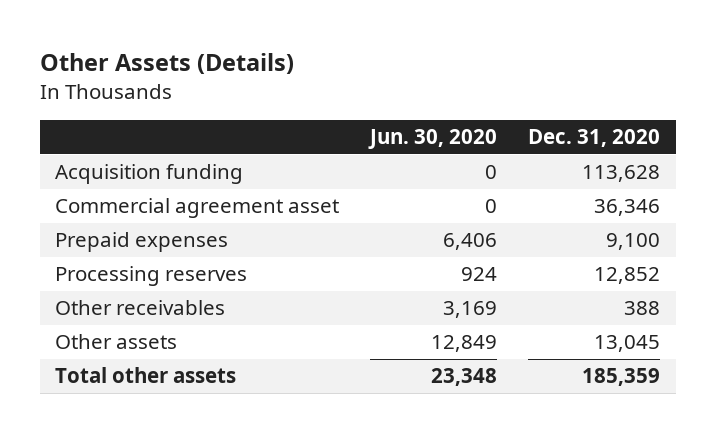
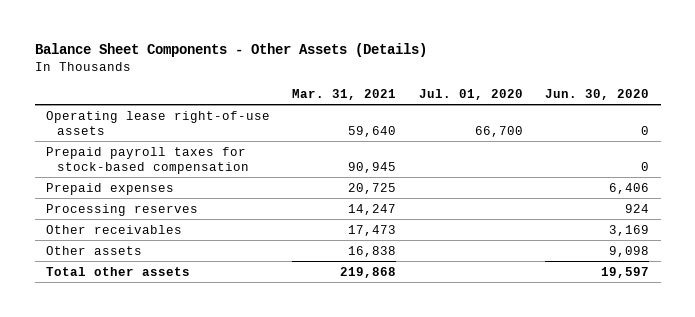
[39,53,294,75] Other Assets (Details) -> [34,42,427,57] Balance Sheet Components - Other Assets (Details)
[528,129,661,148] Dec. 31, 2020 -> none
none -> [292,88,397,100] Mar. 31, 2021
none -> [418,88,523,100] Jul. 01, 2020
[55,164,244,185] Acquisition funding -> none
[55,198,340,219] Commercial agreement asset -> none
none -> [45,110,270,135] Operating lease right-of-use assets
none -> [45,146,250,174] Prepaid payroll taxes for stock-based compensation
[431,335,498,353] 12,849 -> [609,245,650,257] 9,098
[431,368,498,387] 23,348 -> [601,266,650,278] 19,597

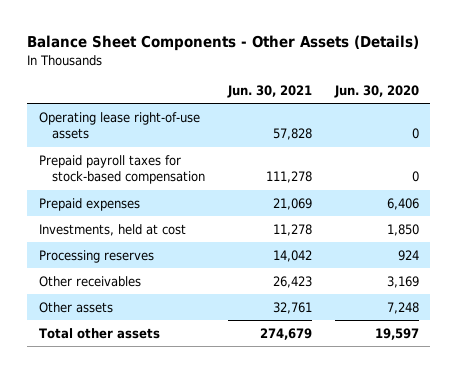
[292,88,397,100] Mar. 31, 2021 -> none
[418,88,523,100] Jul. 01, 2020 -> none
none -> [227,85,313,99] Jun. 30, 2021
none -> [38,223,186,236] Investments, held at cost
[609,245,650,257] 9,098 -> [386,301,419,314] 7,248

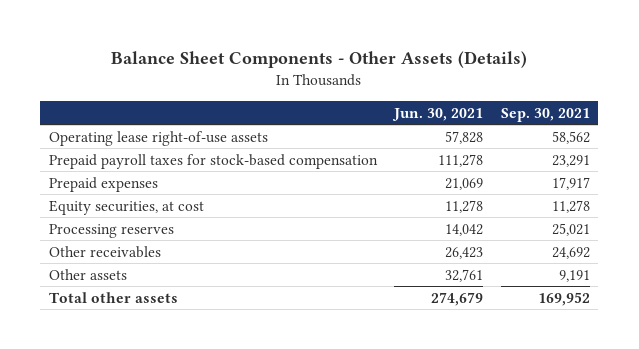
[333,85,419,99] Jun. 30, 2020 -> none
none -> [500,107,590,122] Sep. 30, 2021
[38,223,186,236] Investments, held at cost -> [49,199,205,215] Equity securities, at cost

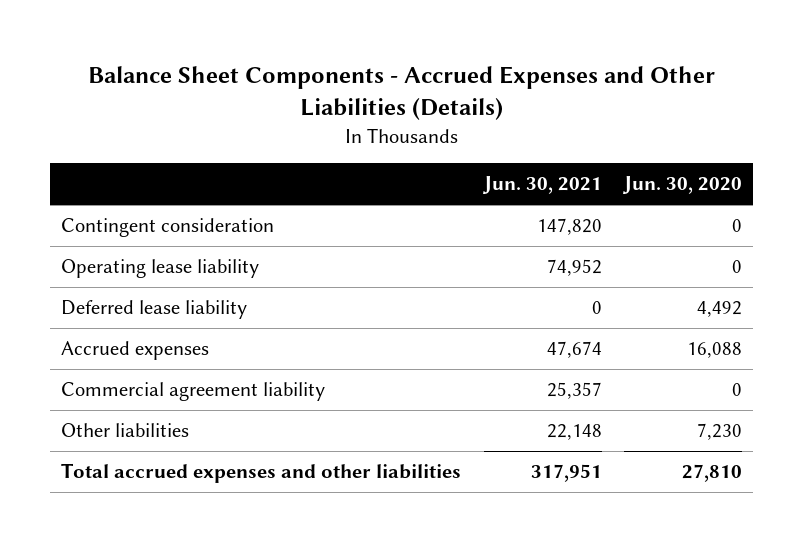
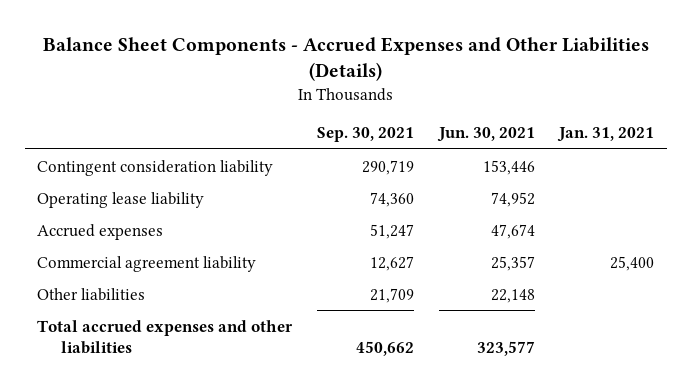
[621,176,742,195] Jun. 30, 2020 -> none
none -> [316,127,414,143] Sep. 30, 2021
none -> [557,127,655,143] Jan. 31, 2021
[61,218,275,238] Contingent consideration -> [37,159,274,176] Contingent consideration liability
[536,218,602,236] 147,820 -> [482,159,535,175] 153,446
[61,300,248,320] Deferred lease liability -> none
[530,464,602,483] 317,951 -> [476,340,535,356] 323,577

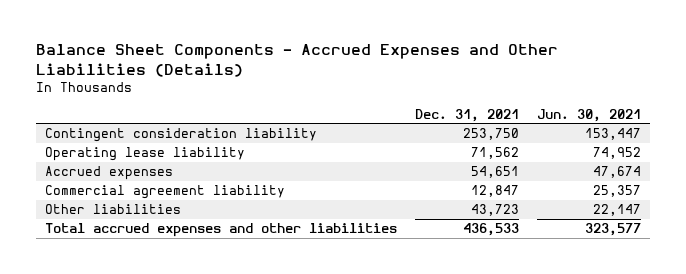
[316,127,414,143] Sep. 30, 2021 -> none
[557,127,655,143] Jan. 31, 2021 -> none
none -> [414,108,519,122] Dec. 31, 2021
[482,159,535,175] 153,446 -> [584,128,641,141] 153,447
[490,288,535,303] 22,148 -> [592,204,641,217] 22,147

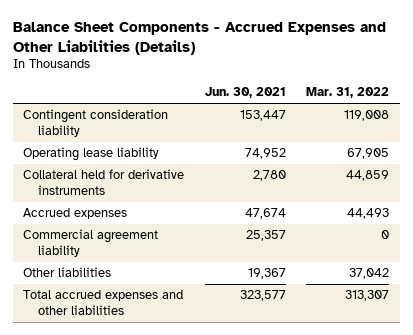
[414,108,519,122] Dec. 31, 2021 -> none
none -> [306,87,390,99] Mar. 31, 2022
none -> [23,169,185,195] Collateral held for derivative instruments
[592,204,641,217] 22,147 -> [247,268,286,280] 19,367

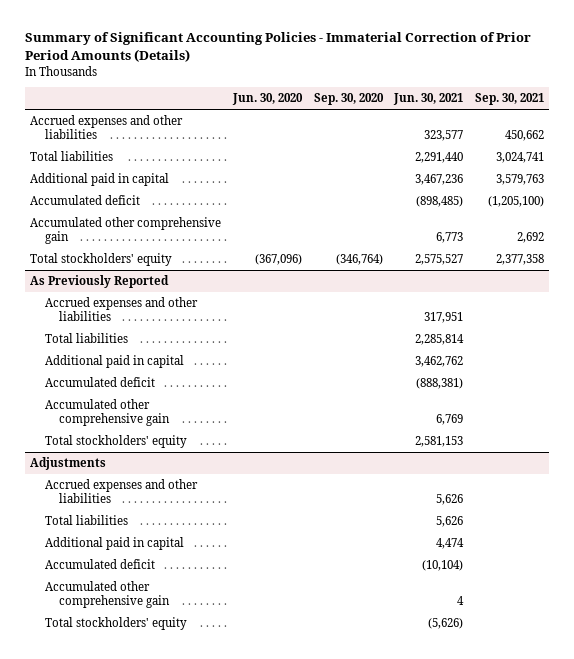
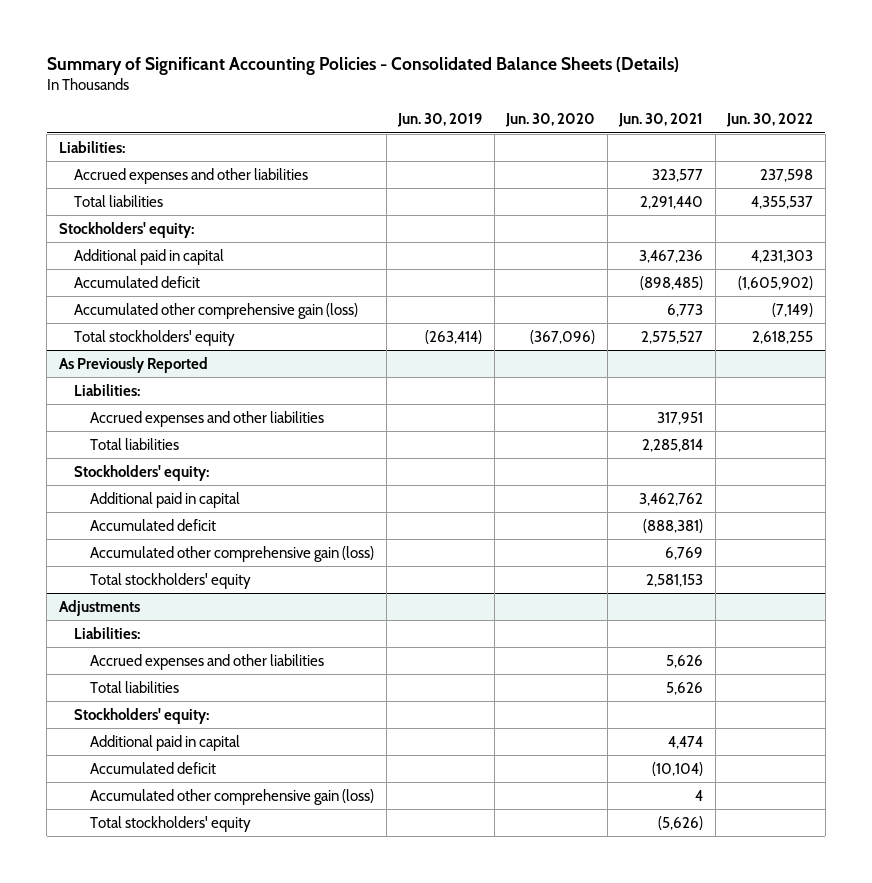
[24,32,531,63] Summary of Significant Accounting Policies - Immaterial Correction of Prior Period Amounts (Details) -> [46,56,679,75] Summary of Significant Accounting Policies - Consolidated Balance Sheets (Details)
[313,93,384,106] Sep. 30, 2020 -> none
[474,93,544,106] Sep. 30, 2021 -> none
none -> [397,113,483,128] Jun. 30, 2019
none -> [726,113,814,128] Jun. 30, 2022
none -> [58,140,125,153] Liabilities:
none -> [58,221,194,238] Stockholders' equity:
[30,217,222,244] Accumulated other comprehensive gain -> [74,302,359,319] Accumulated other comprehensive gain (loss)
none -> [74,383,141,396] Liabilities:
none -> [74,464,210,481] Stockholders' equity:
[44,399,170,426] Accumulated other comprehensive gain -> [90,545,375,562] Accumulated other comprehensive gain (loss)
none -> [74,626,141,639] Liabilities:
none -> [74,707,210,724] Stockholders' equity:
[44,581,170,608] Accumulated other comprehensive gain -> [90,788,375,805] Accumulated other comprehensive gain (loss)

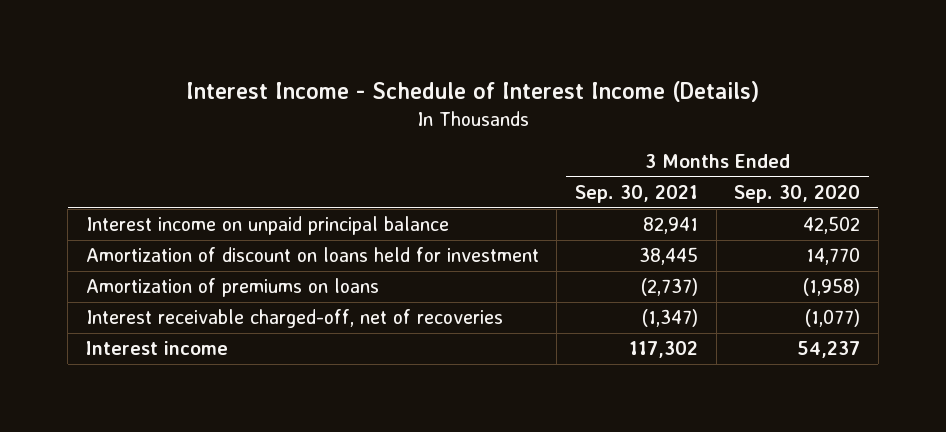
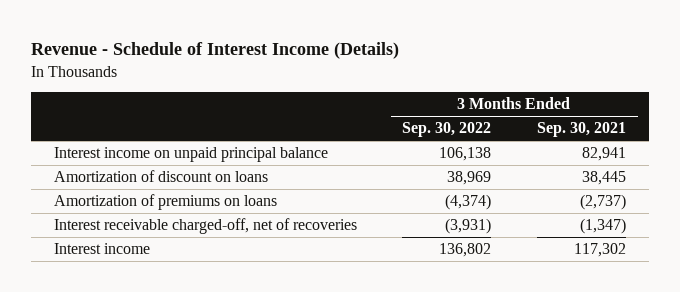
[186,80,760,102] Interest Income - Schedule of Interest Income (Details) -> [30,42,399,60] Revenue - Schedule of Interest Income (Details)
[734,185,861,204] Sep. 30, 2020 -> none
none -> [402,122,492,138] Sep. 30, 2022
[85,247,539,263] Amortization of discount on loans held for investment -> [53,170,268,183] Amortization of discount on loans

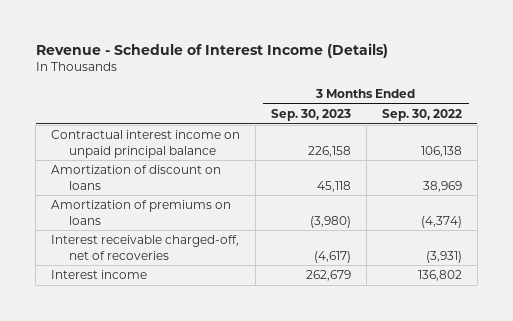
[537,122,627,138] Sep. 30, 2021 -> none
none -> [270,108,351,121] Sep. 30, 2023
[53,147,328,163] Interest income on unpaid principal balance -> [50,130,240,158] Contractual interest income on unpaid principal balance

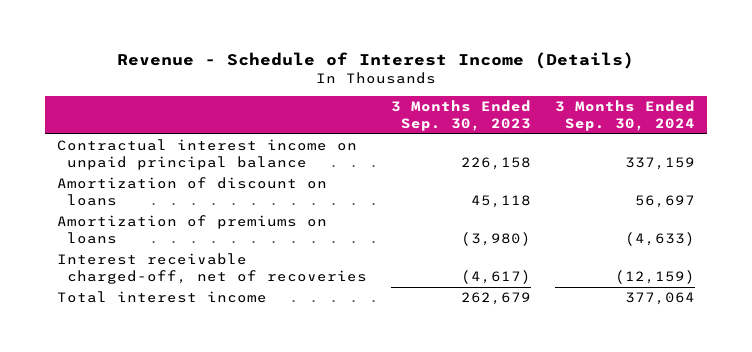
[381,108,462,121] Sep. 30, 2022 -> none
none -> [555,100,696,132] 3 Months Ended Sep. 30, 2024
[50,270,147,280] Interest income -> [56,290,267,303] Total interest income

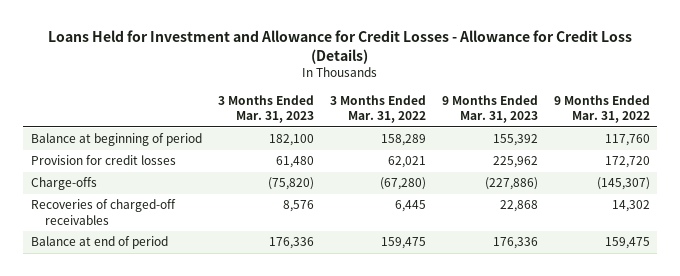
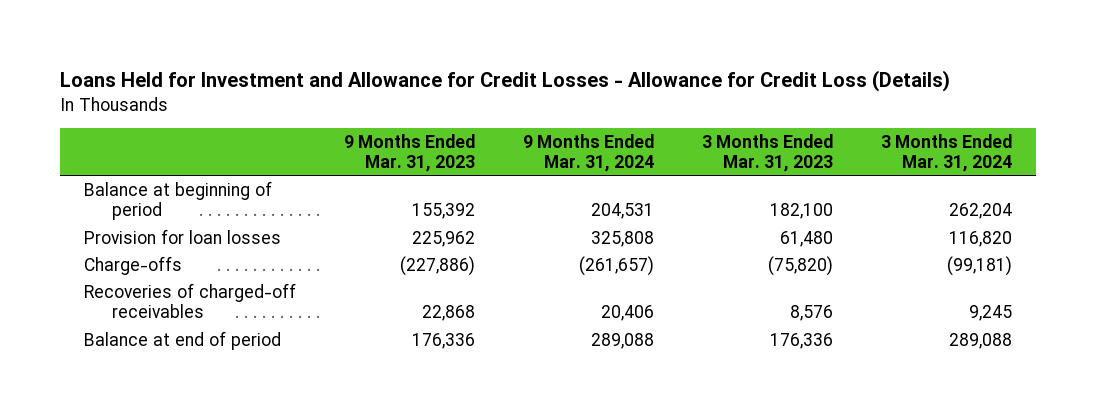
[329,95,426,124] 3 Months Ended Mar. 31, 2022 -> none
[553,95,650,124] 9 Months Ended Mar. 31, 2022 -> none
none -> [523,133,655,172] 9 Months Ended Mar. 31, 2024
none -> [880,133,1012,172] 3 Months Ended Mar. 31, 2024
[30,155,176,166] Provision for credit losses -> [84,228,282,244] Provision for loan losses

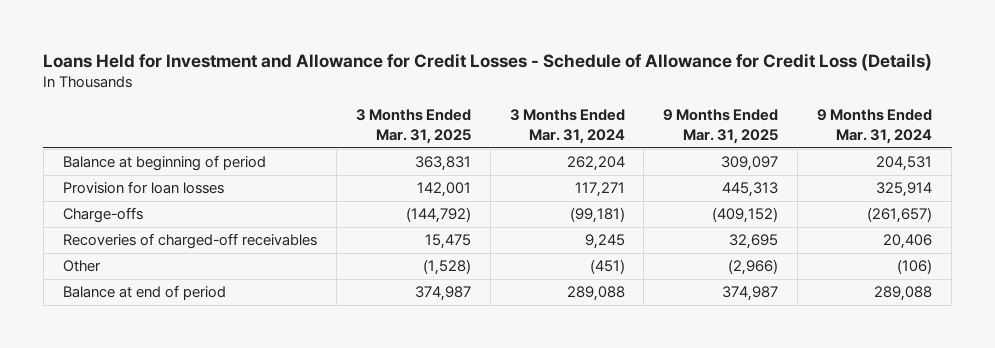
[60,70,951,93] Loans Held for Investment and Allowance for Credit Losses - Allowance for Credit Loss (Details) -> [43,52,933,71] Loans Held for Investment and Allowance for Credit Losses - Schedule of Allowance for Credit Loss (Details)
[344,133,476,172] 9 Months Ended Mar. 31, 2023 -> none
[701,133,833,172] 3 Months Ended Mar. 31, 2023 -> none
none -> [355,109,471,145] 3 Months Ended Mar. 31, 2025
none -> [663,109,779,145] 9 Months Ended Mar. 31, 2025
[591,230,655,247] 325,808 -> [876,182,933,198] 325,914
[948,230,1012,247] 116,820 -> [574,182,625,198] 117,271
none -> [62,260,101,273] Other

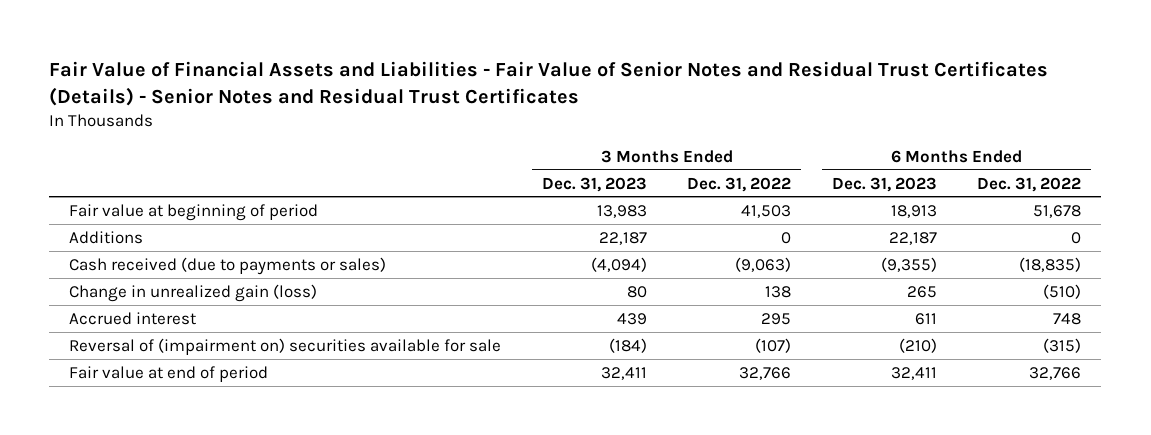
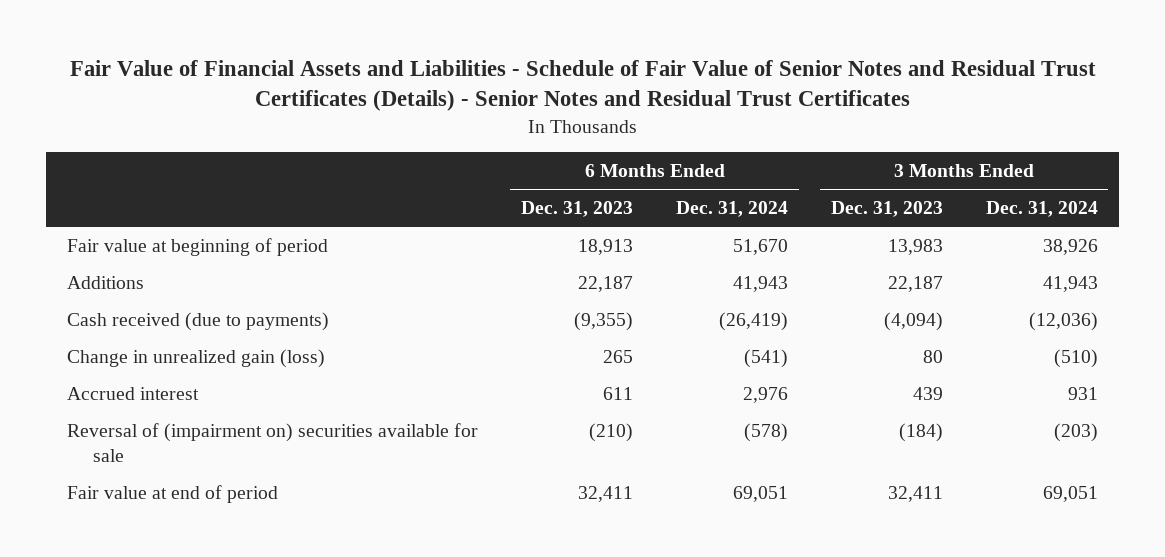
[49,60,1049,106] Fair Value of Financial Assets and Liabilities - Fair Value of Senior Notes and Residual Trust Certificates (Details) - Senior Notes and Residual Trust Certificates -> [69,60,1096,112] Fair Value of Financial Assets and Liabilities - Schedule of Fair Value of Senior Notes and Residual Trust Certificates (Details) - Senior Notes and Residual Trust Certificates
[687,176,792,192] Dec. 31, 2022 -> none
[977,176,1082,192] Dec. 31, 2022 -> none
none -> [676,201,789,218] Dec. 31, 2024
none -> [985,201,1098,218] Dec. 31, 2024
[69,256,387,275] Cash received (due to payments or sales) -> [67,311,330,331] Cash received (due to payments)

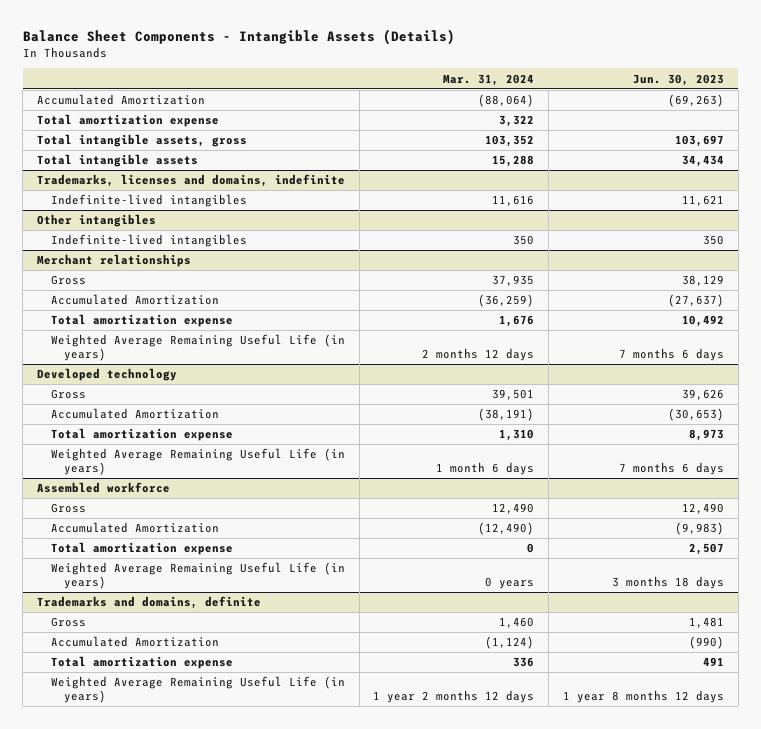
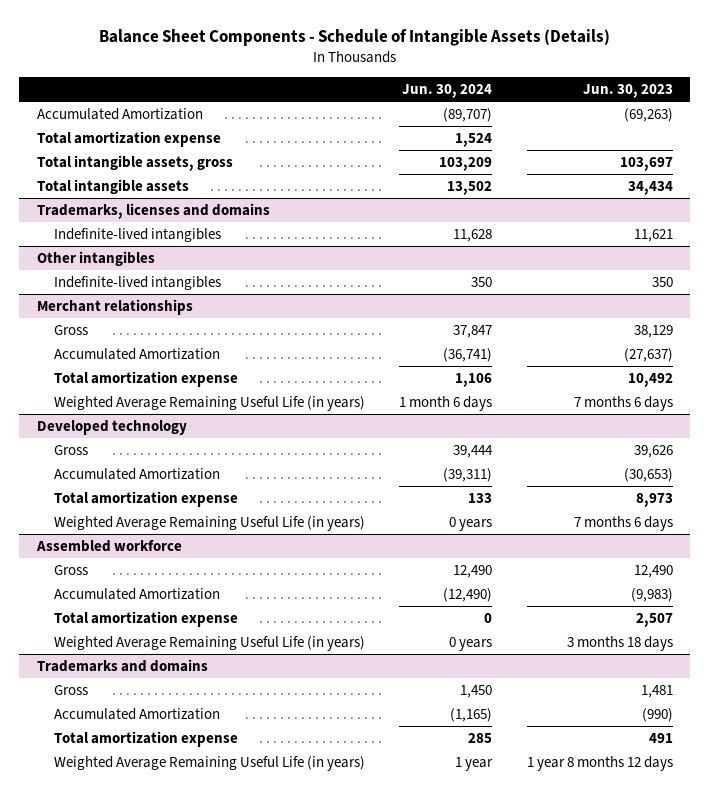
[22,28,455,45] Balance Sheet Components - Intangible Assets (Details) -> [98,29,610,47] Balance Sheet Components - Schedule of Intangible Assets (Details)
[443,73,535,86] Mar. 31, 2024 -> none
none -> [402,84,493,99] Jun. 30, 2024
[36,174,345,188] Trademarks, licenses and domains, indefinite -> [36,202,270,219] Trademarks, licenses and domains
[36,596,261,610] Trademarks and domains, definite -> [36,658,208,672] Trademarks and domains

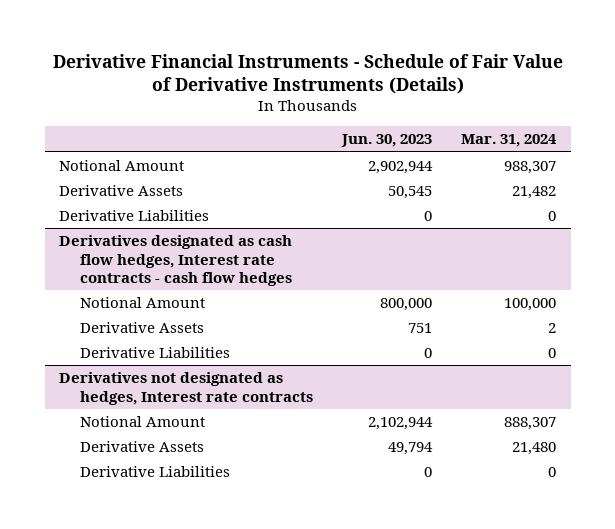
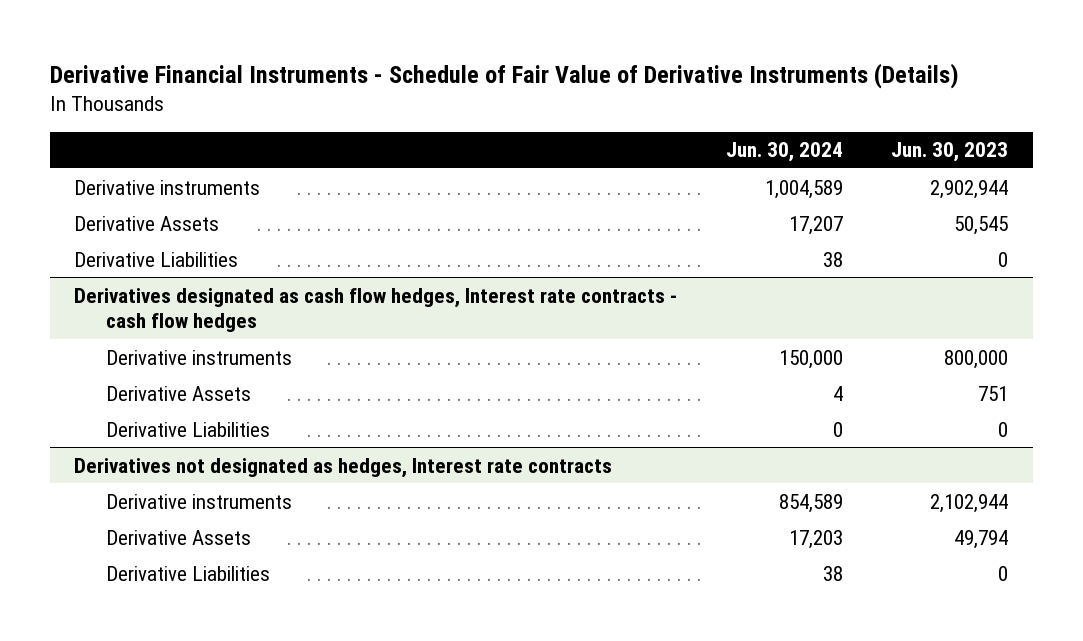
[461,134,558,148] Mar. 31, 2024 -> none
none -> [725,142,843,163] Jun. 30, 2024
[59,159,185,171] Notional Amount -> [74,179,261,195] Derivative instruments
[79,296,205,308] Notional Amount -> [106,349,293,365] Derivative instruments
[79,415,205,427] Notional Amount -> [106,493,293,509] Derivative instruments

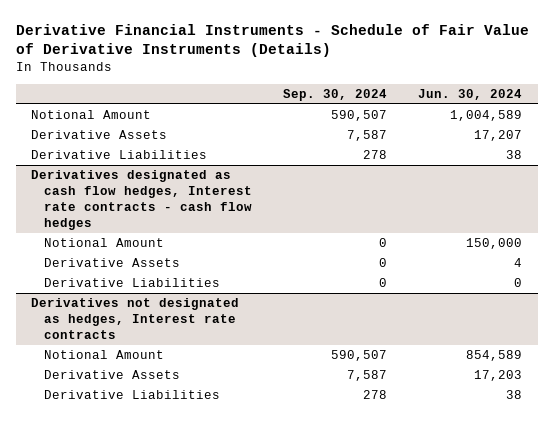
[891,142,1009,163] Jun. 30, 2023 -> none
none -> [283,88,388,101] Sep. 30, 2024
[74,179,261,195] Derivative instruments -> [31,109,152,119] Notional Amount
[106,349,293,365] Derivative instruments -> [43,237,164,247] Notional Amount
[106,493,293,509] Derivative instruments -> [43,349,164,359] Notional Amount

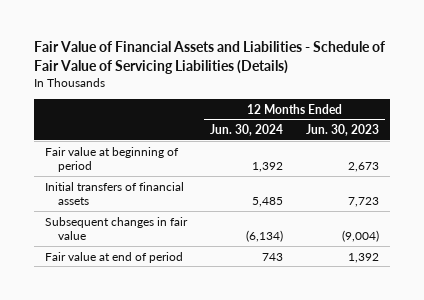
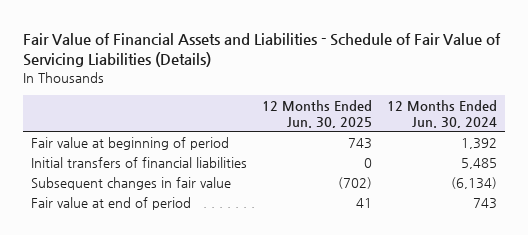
[306,123,380,136] Jun. 30, 2023 -> none
none -> [262,99,373,128] 12 Months Ended Jun. 30, 2025
[45,181,185,206] Initial transfers of financial assets -> [30,156,247,168] Initial transfers of financial liabilities

